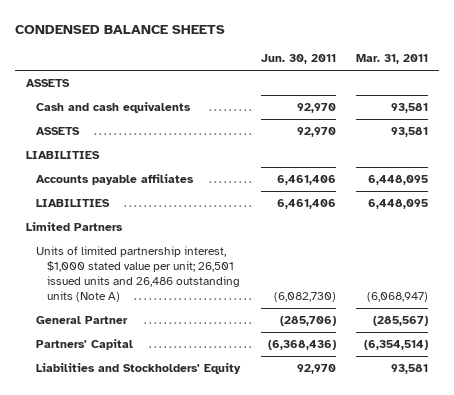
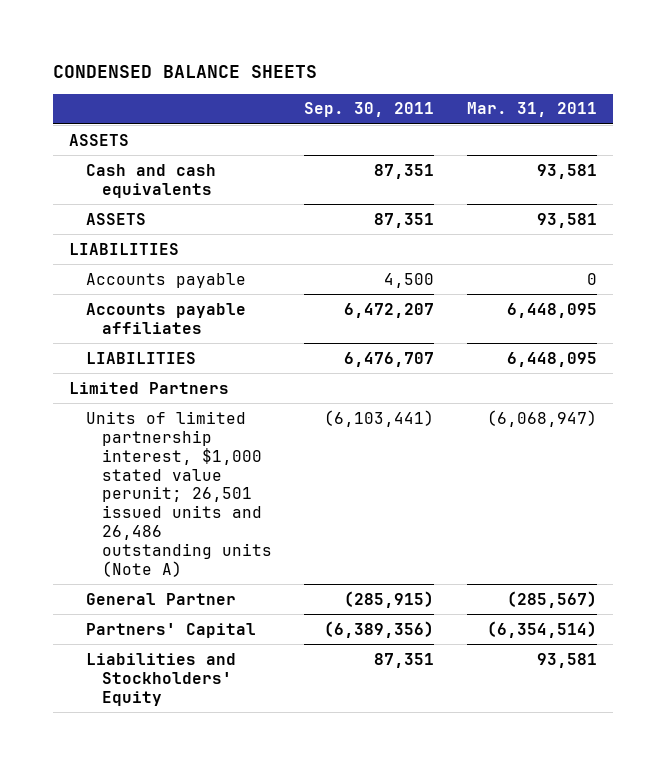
[260,54,336,65] Jun. 30, 2011 -> none
none -> [304,102,435,118] Sep. 30, 2011
none -> [85,272,246,288] Accounts payable
[36,246,240,302] Units of limited partnership interest, $1,000 stated value per unit; 26,501 issued units and 26,486 outstanding units (Note A) -> [85,410,273,577] Units of limited partnership interest, $1,000 stated value perunit; 26,501 issued units and 26,486 outstanding units (Note A)

